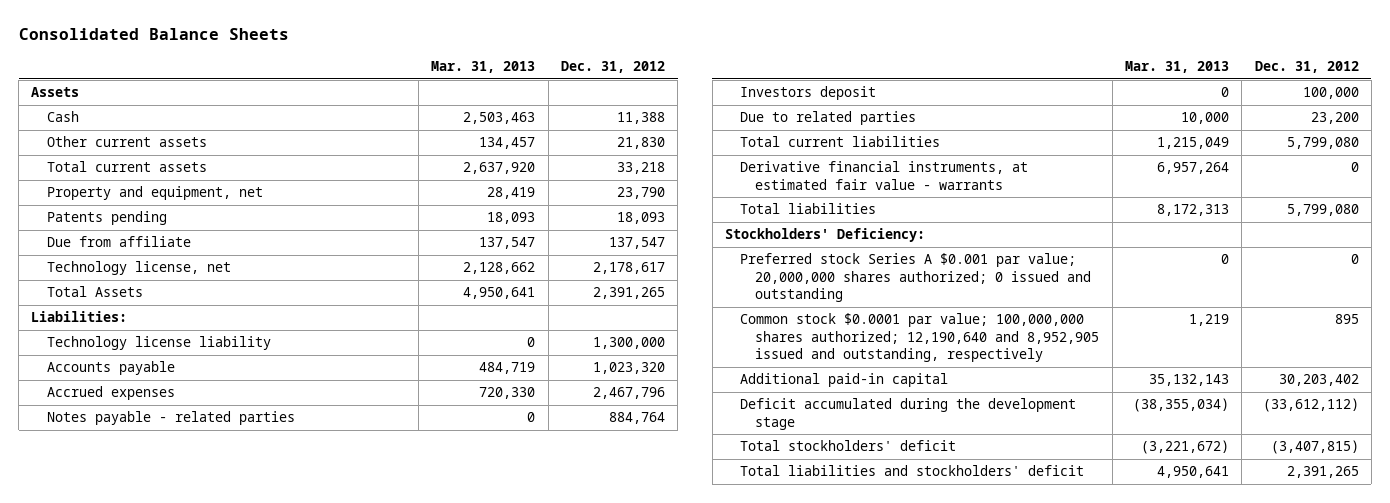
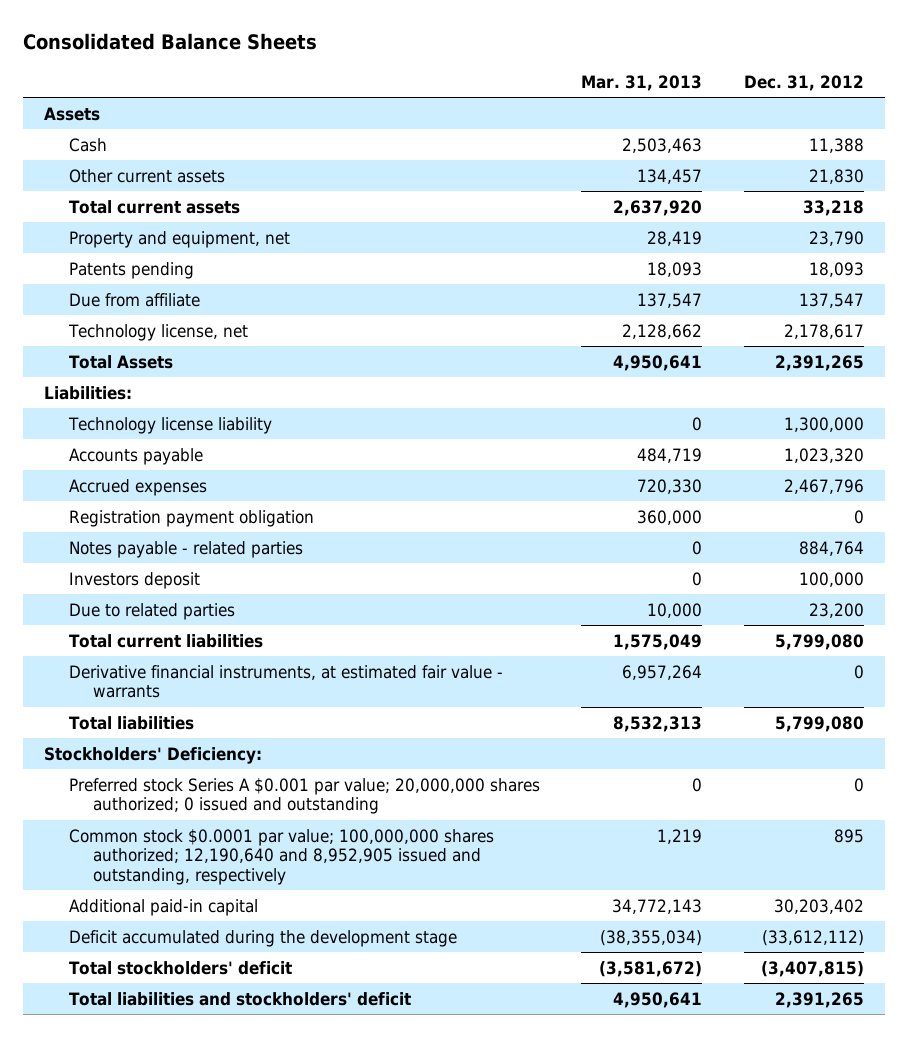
none -> [68,509,314,527] Registration payment obligation
[1156,137,1229,150] 1,215,049 -> [613,633,703,650] 1,575,049
[1156,204,1229,217] 8,172,313 -> [613,715,703,732] 8,532,313
[1148,374,1229,387] 35,132,143 -> [612,898,703,914] 34,772,143
[1140,440,1229,455] (3,221,672) -> [599,960,703,977] (3,581,672)

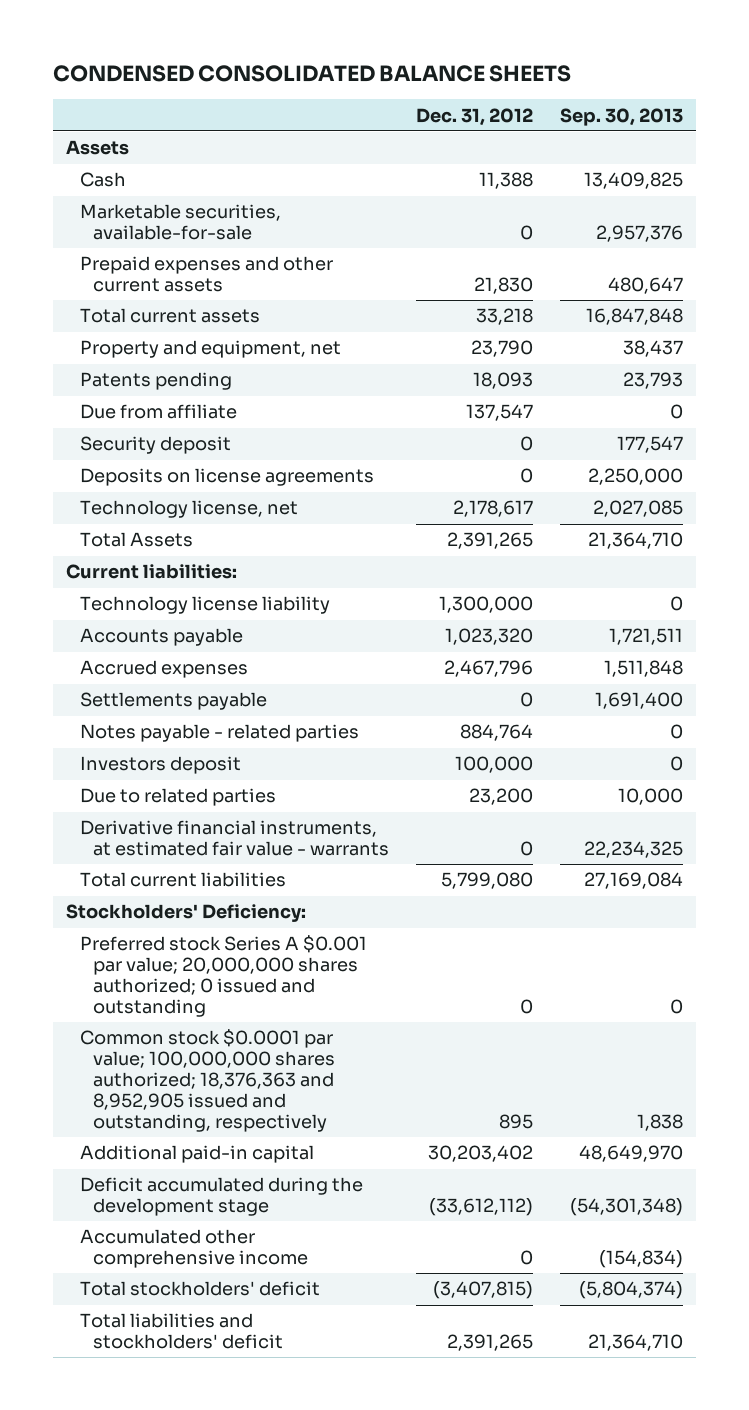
[23,33,318,51] Consolidated Balance Sheets -> [53,65,572,83] CONDENSED CONSOLIDATED BALANCE SHEETS
[581,74,703,91] Mar. 31, 2013 -> none
none -> [559,107,683,126] Sep. 30, 2013
none -> [79,204,281,241] Marketable securities, available-for-sale
[68,168,225,183] Other current assets -> [79,256,333,293] Prepaid expenses and other current assets
none -> [79,436,231,455] Security deposit
none -> [79,468,374,487] Deposits on license agreements
[44,385,133,400] Liabilities: -> [66,564,238,580] Current liabilities:
[68,509,314,527] Registration payment obligation -> none
none -> [79,692,267,711] Settlements payable
[68,715,194,730] Total liabilities -> none
[68,633,263,648] Total current liabilities -> [79,872,286,888] Total current liabilities
[68,828,494,886] Common stock $0.0001 par value; 100,000,000 shares authorized; 12,190,640 and 8,952,905 issued and outstanding, respectively -> [79,1029,335,1133] Common stock $0.0001 par value; 100,000,000 shares authorized; 18,376,363 and 8,952,905 issued and outstanding, respectively
none -> [79,1229,308,1269] Accumulated other comprehensive income

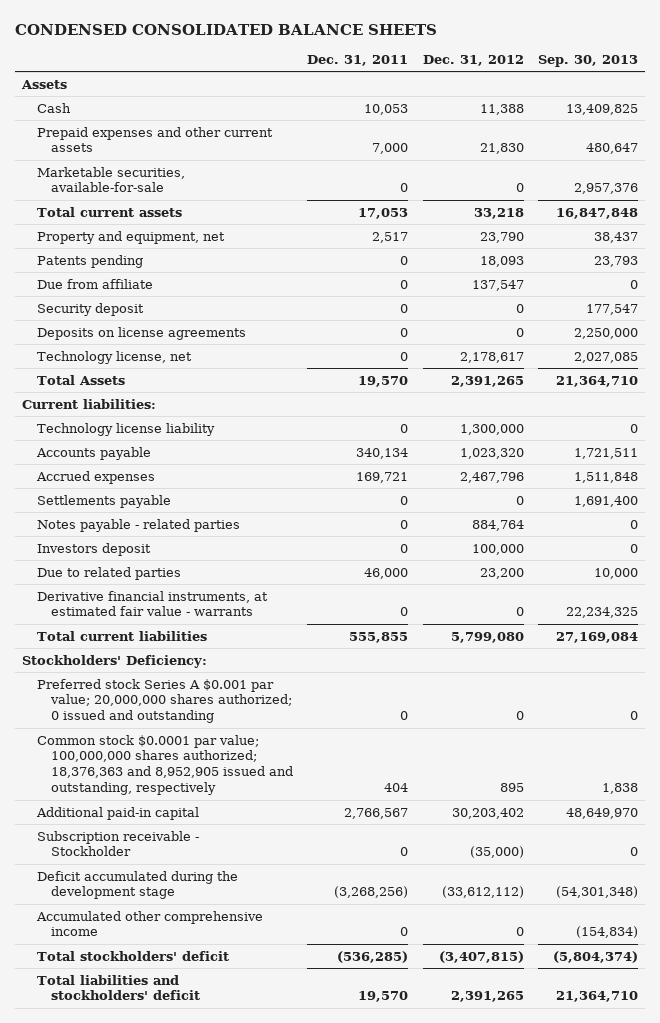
none -> [307,54,409,66] Dec. 31, 2011
[79,204,281,241] Marketable securities, available-for-sale -> [36,166,185,193] Marketable securities, available-for-sale
none -> [36,830,199,857] Subscription receivable - Stockholder

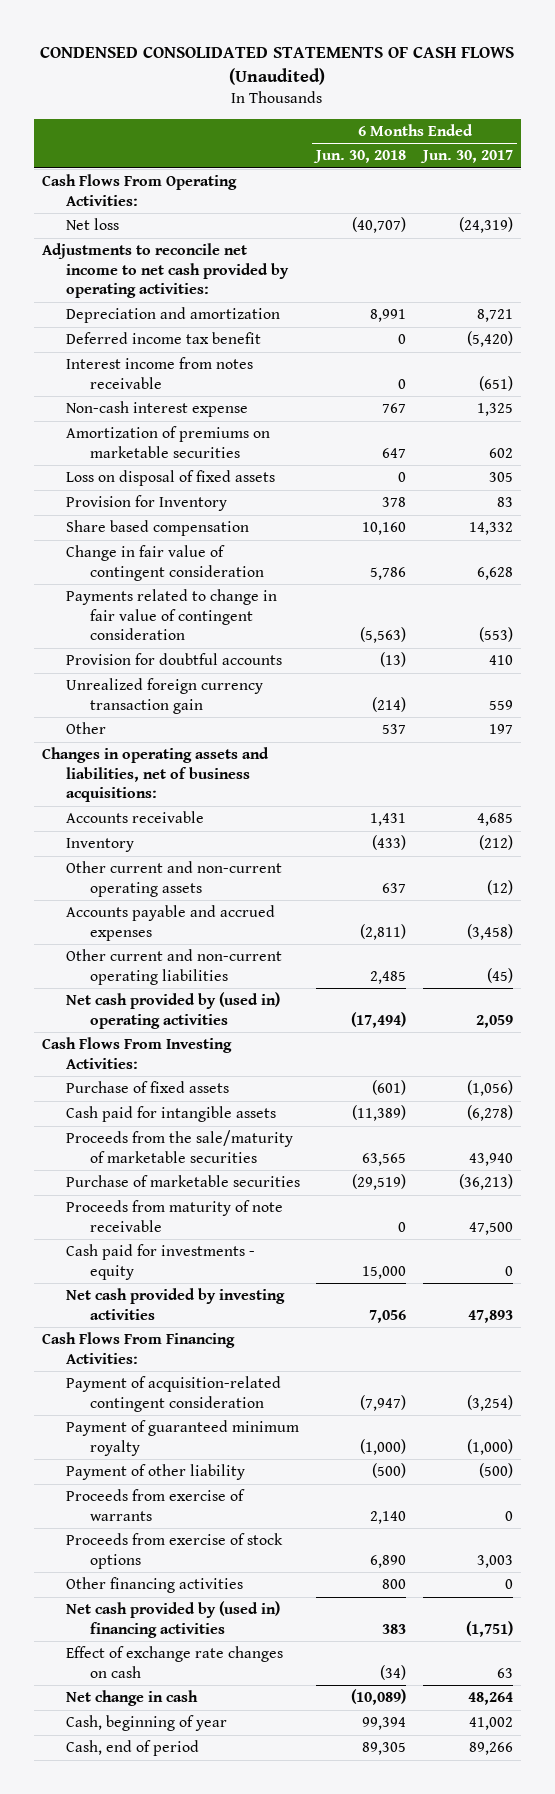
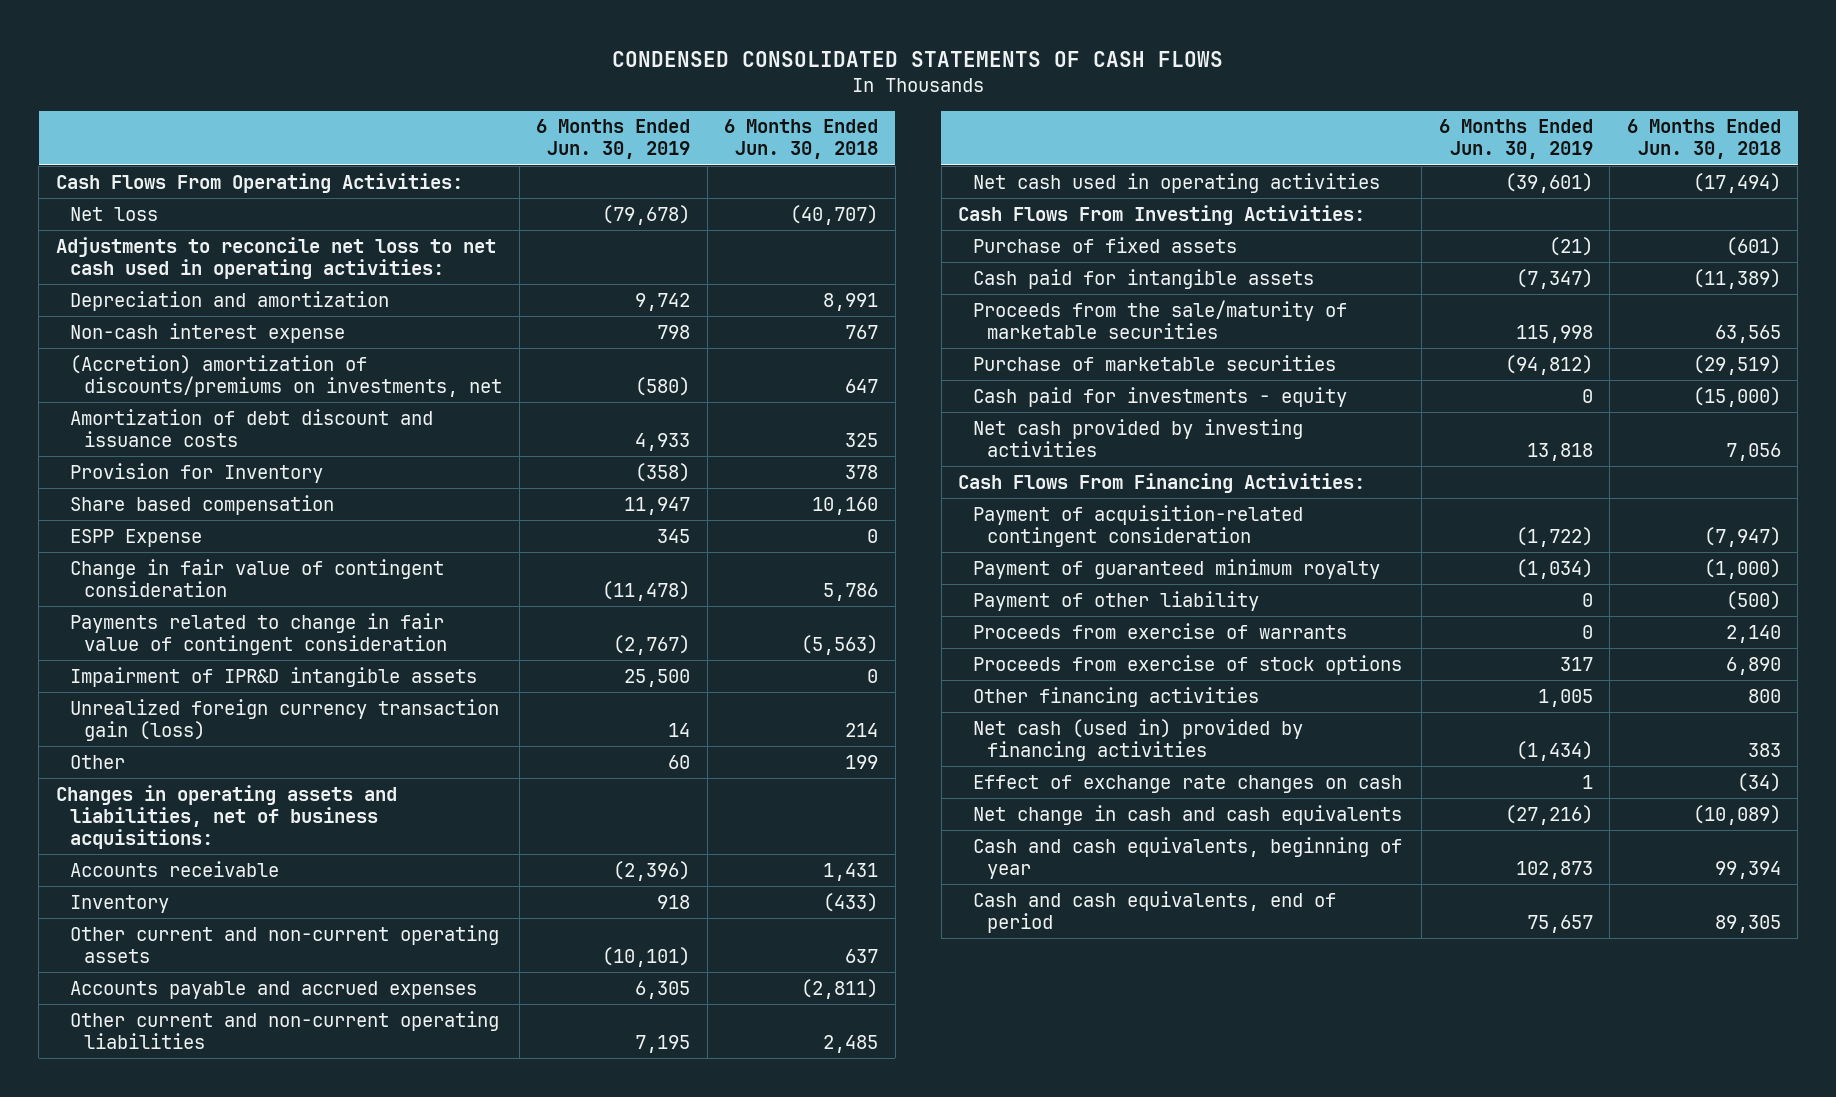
[40,46,515,85] CONDENSED CONSOLIDATED STATEMENTS OF CASH FLOWS (Unaudited) -> [612,51,1224,68] CONDENSED CONSOLIDATED STATEMENTS OF CASH FLOWS
[420,150,514,164] Jun. 30, 2017 -> none
none -> [536,119,691,160] 6 Months Ended Jun. 30, 2019
[41,243,289,299] Adjustments to reconcile net income to net cash provided by operating activities: -> [55,236,496,279] Adjustments to reconcile net loss to net cash used in operating activities:
[65,332,261,345] Deferred income tax benefit -> none
[65,357,253,389] Interest income from notes receivable -> none
[65,470,275,487] Loss on disposal of fixed assets -> none
[65,426,270,458] Amortization of premiums on marketable securities -> [69,354,503,397] (Accretion) amortization of discounts/premiums on investments, net
none -> [69,408,433,447] Amortization of debt discount and issuance costs
none -> [69,528,202,547] ESPP Expense
[65,653,282,666] Provision for doubtful accounts -> none
none -> [69,666,477,687] Impairment of IPR&D intangible assets
[65,678,263,714] Unrealized foreign currency transaction gain -> [69,698,499,741] Unrealized foreign currency transaction gain (loss)
[372,696,407,712] (214) -> [845,722,879,737] 214
[382,724,407,735] 537 -> [845,754,879,769] 199
[65,992,280,1029] Net cash provided by (used in) operating activities -> [972,172,1380,193] Net cash used in operating activities
[65,1200,283,1232] Proceeds from maturity of note receivable -> none
[362,1265,407,1279] 15,000 -> [1692,386,1781,407] (15,000)
[65,1601,280,1638] Net cash provided by (used in) financing activities -> [972,718,1303,761] Net cash (used in) provided by financing activities
[65,1690,198,1707] Net change in cash -> [972,804,1402,825] Net change in cash and cash equivalents
[65,1715,227,1732] Cash, beginning of year -> [972,836,1402,879] Cash and cash equivalents, beginning of year
[65,1740,199,1757] Cash, end of period -> [972,890,1336,933] Cash and cash equivalents, end of period

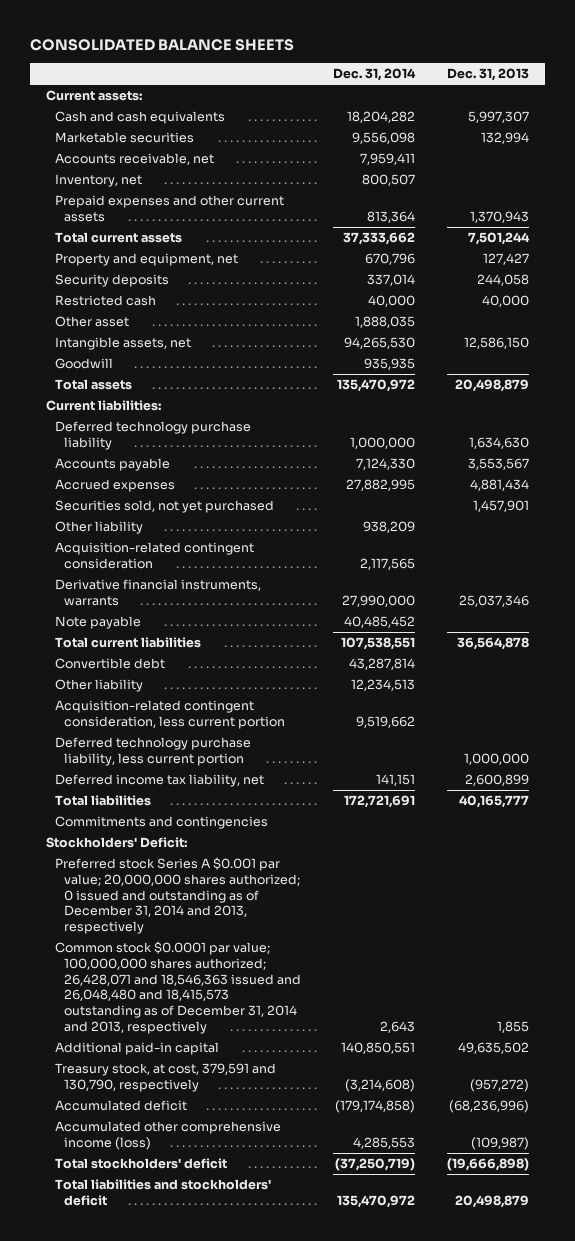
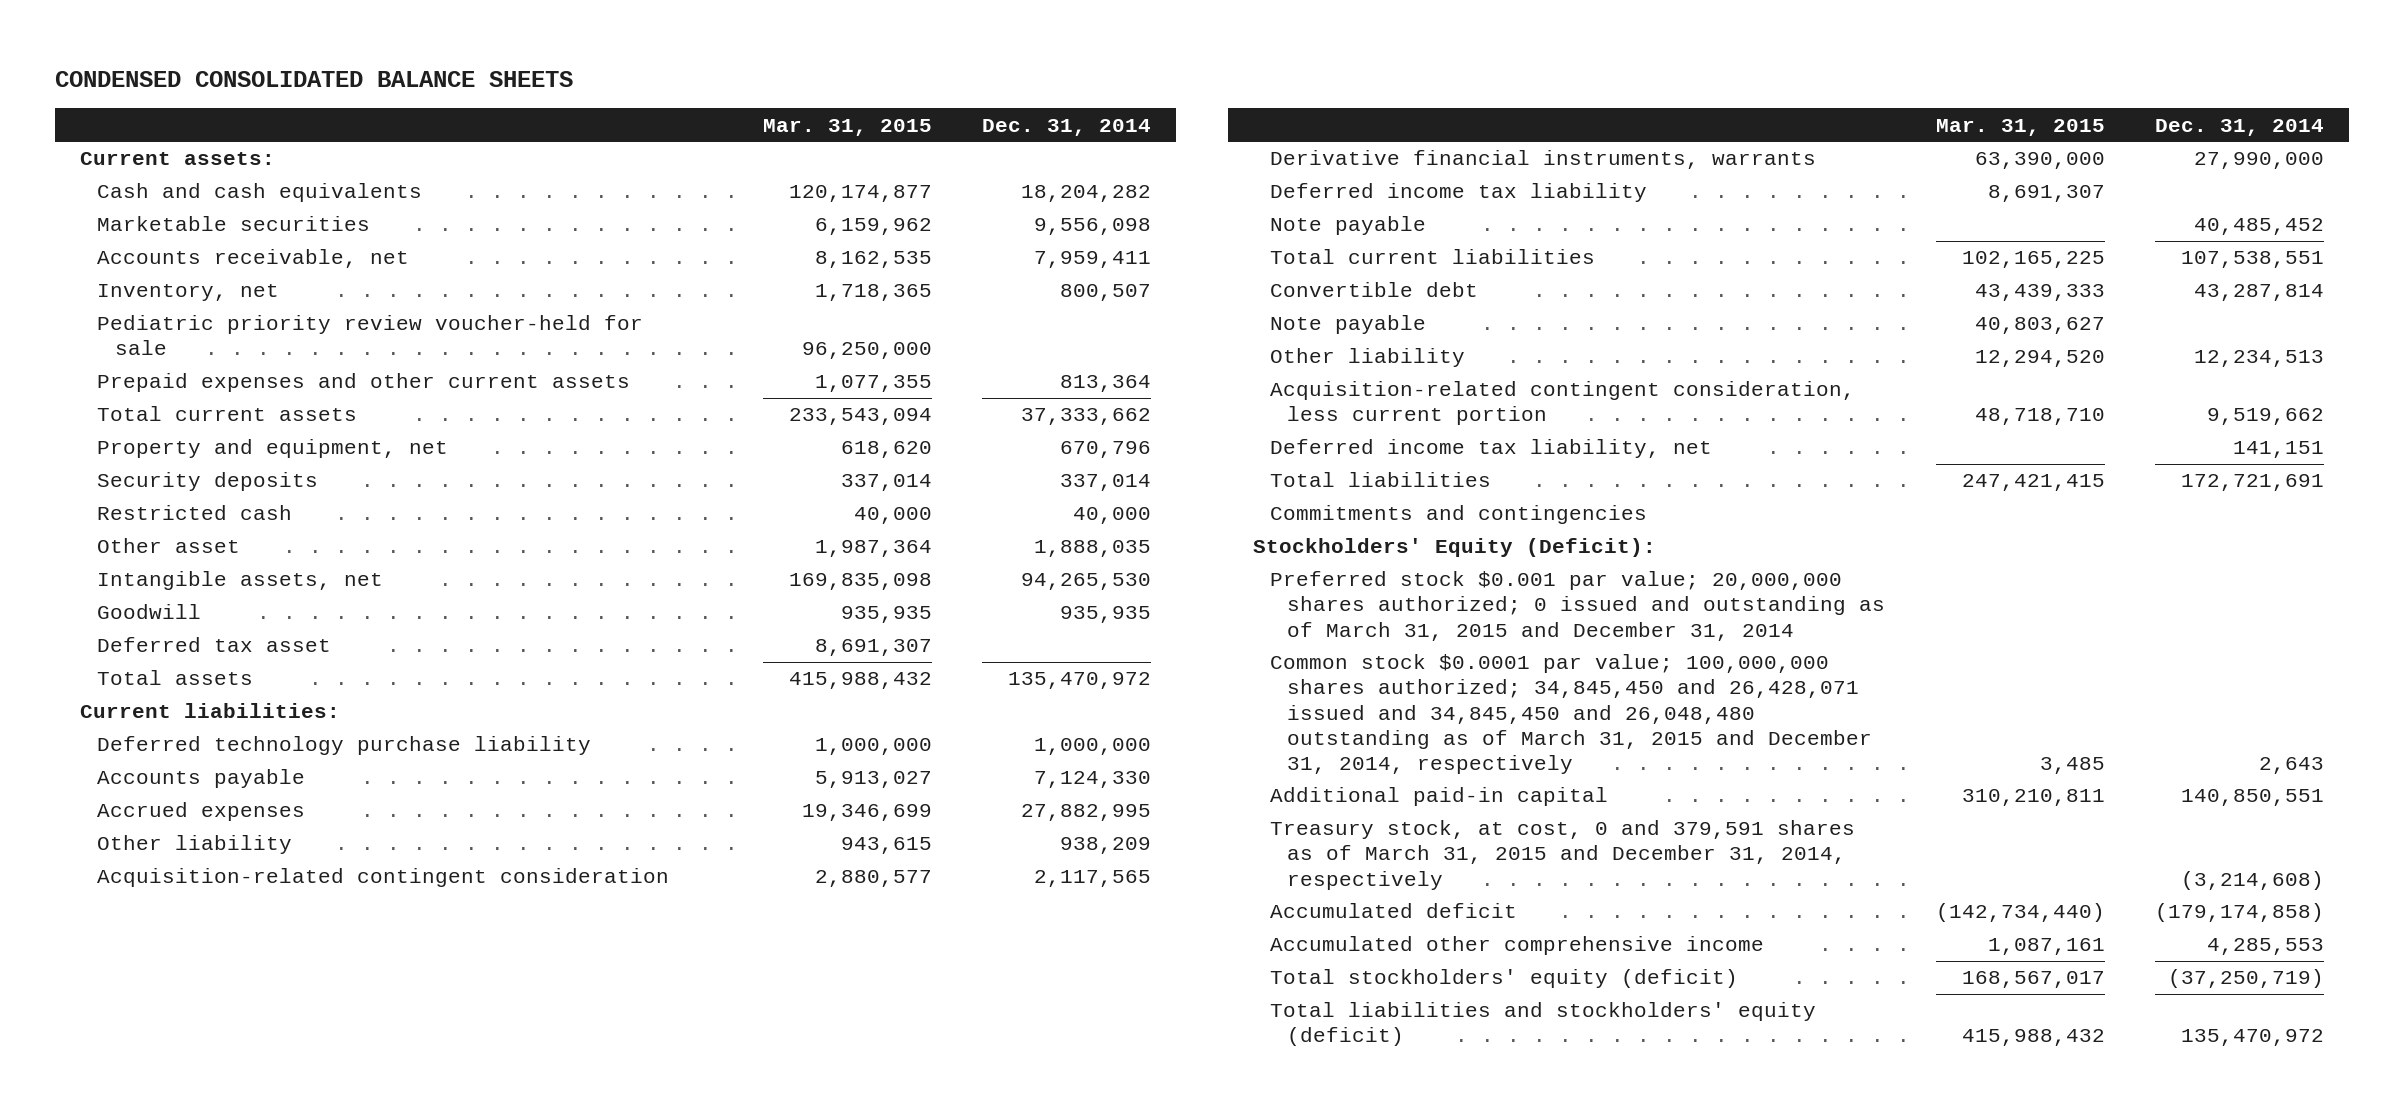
[30,38,295,51] CONSOLIDATED BALANCE SHEETS -> [55,71,574,88] CONDENSED CONSOLIDATED BALANCE SHEETS
[446,68,529,82] Dec. 31, 2013 -> none
none -> [762,118,932,136] Mar. 31, 2015
none -> [97,315,644,356] Pediatric priority review voucher-held for sale
none -> [97,637,332,653] Deferred tax asset
[55,500,275,514] Securities sold, not yet purchased -> none
none -> [1270,183,1648,203] Deferred income tax liability
none -> [1270,315,1427,335] Note payable
[55,737,252,767] Deferred technology purchase liability, less current portion -> none
[45,837,187,849] Stockholders' Deficit: -> [1253,538,1657,558] Stockholders' Equity (Deficit):
[55,857,301,934] Preferred stock Series A $0.001 par value; 20,000,000 shares authorized; 0 issued and outstanding as of December 31, 2014 and 2013, respectively -> [1270,571,1886,641] Preferred stock $0.001 par value; 20,000,000 shares authorized; 0 issued and outstanding as of March 31, 2015 and December 31, 2014
[55,941,302,1034] Common stock $0.0001 par value; 100,000,000 shares authorized; 26,428,071 and 18,546,363 issued and 26,048,480 and 18,415,573 outstanding as of December 31, 2014 and 2013, respectively -> [1270,654,1873,774] Common stock $0.0001 par value; 100,000,000 shares authorized; 34,845,450 and 26,428,071 issued and 34,845,450 and 26,048,480 outstanding as of March 31, 2015 and December 31, 2014, respectively
[55,1063,277,1093] Treasury stock, at cost, 379,591 and 130,790, respectively -> [1270,820,1856,890] Treasury stock, at cost, 0 and 379,591 shares as of March 31, 2015 and December 31, 2014, respectively
[55,1121,282,1151] Accumulated other comprehensive income (loss) -> [1270,936,1765,956] Accumulated other comprehensive income
[55,1158,228,1170] Total stockholders' deficit -> [1270,969,1739,989] Total stockholders' equity (deficit)
[55,1179,272,1207] Total liabilities and stockholders' deficit -> [1270,1002,1817,1047] Total liabilities and stockholders' equity (deficit)

